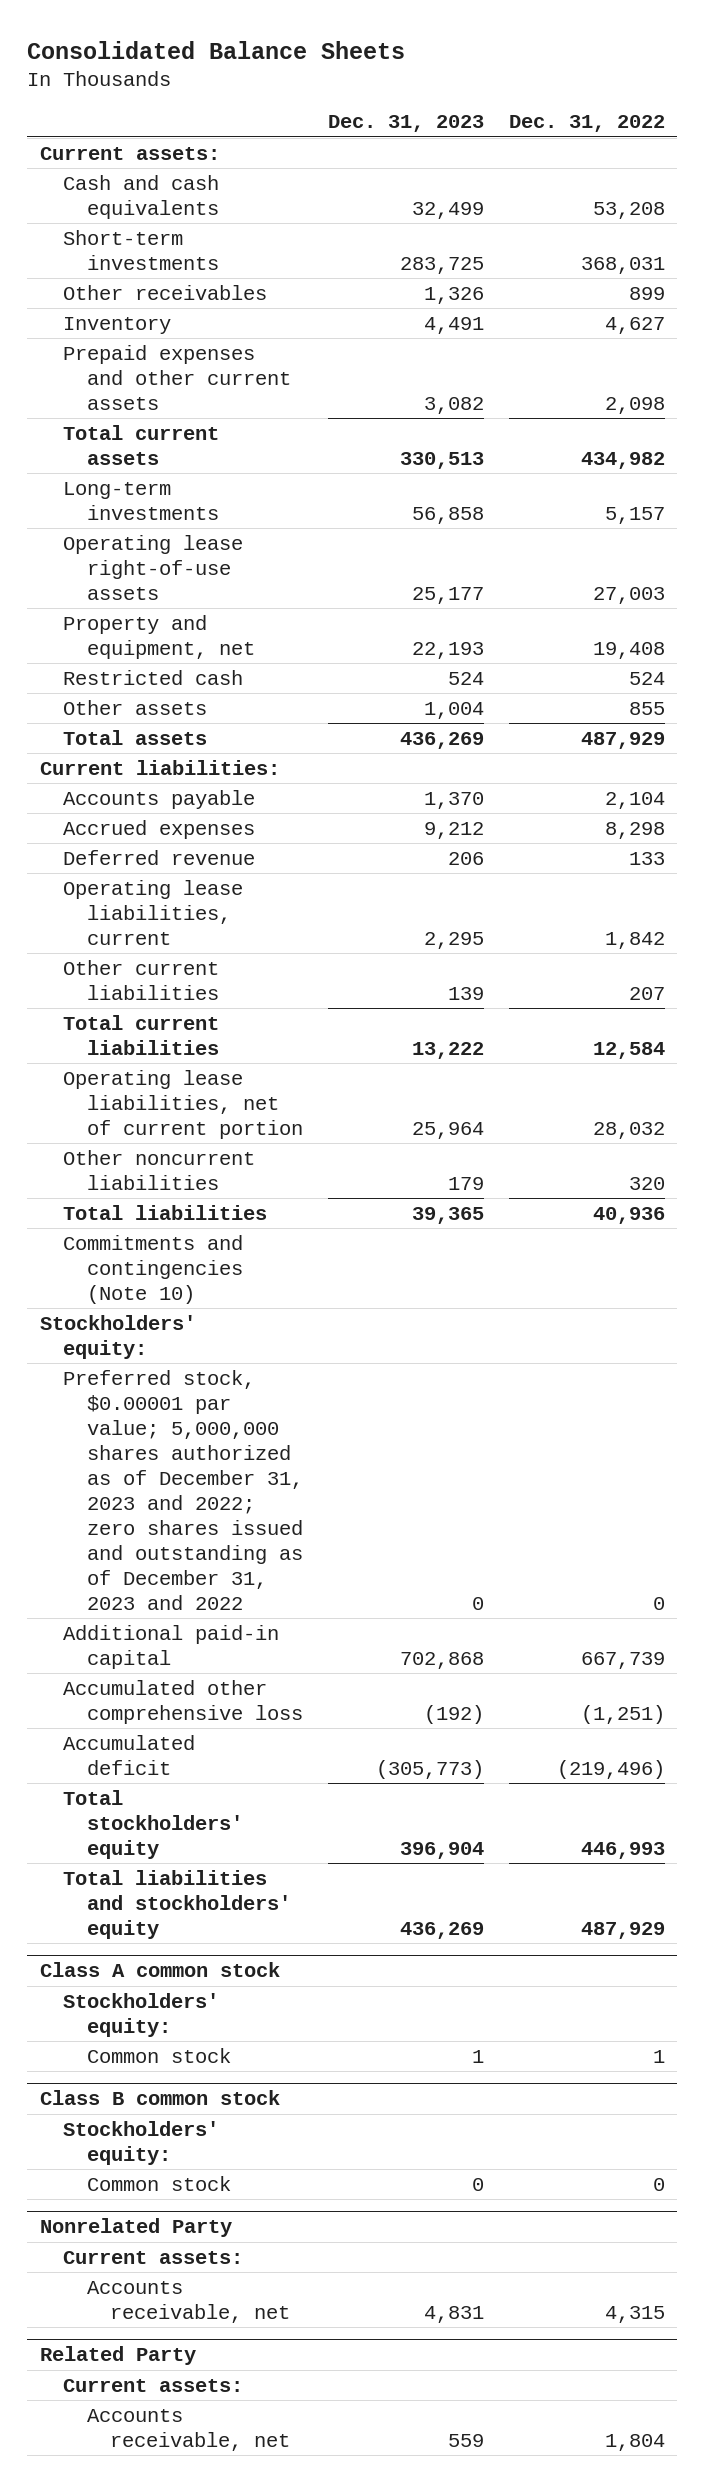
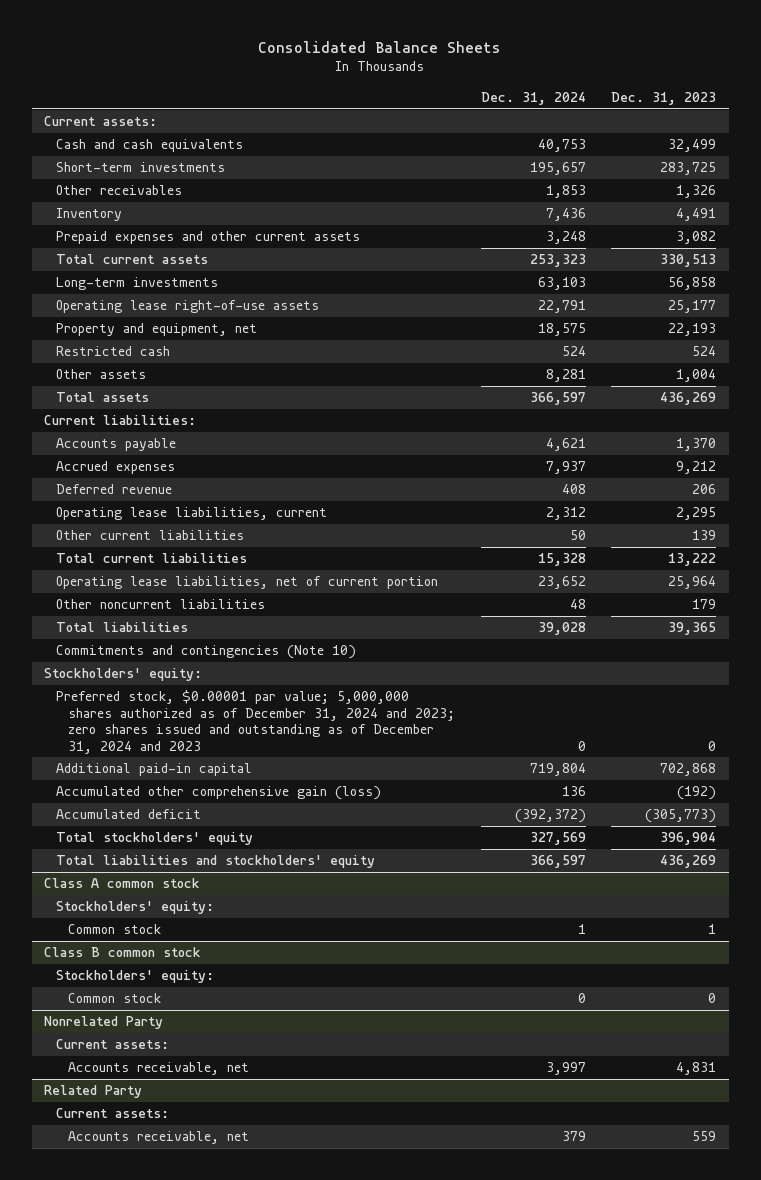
[508,115,665,133] Dec. 31, 2022 -> none
none -> [480,91,586,105] Dec. 31, 2024
[63,1369,303,1610] Preferred stock, $0.00001 par value; 5,000,000 shares authorized as of December 31, 2023 and 2022; zero shares issued and outstanding as of December 31, 2023 and 2022 -> [56,690,456,754] Preferred stock, $0.00001 par value; 5,000,000 shares authorized as of December 31, 2024 and 2023; zero shares issued and outstanding as of December 31, 2024 and 2023
[63,1679,303,1724] Accumulated other comprehensive loss -> [56,786,382,801] Accumulated other comprehensive gain (loss)

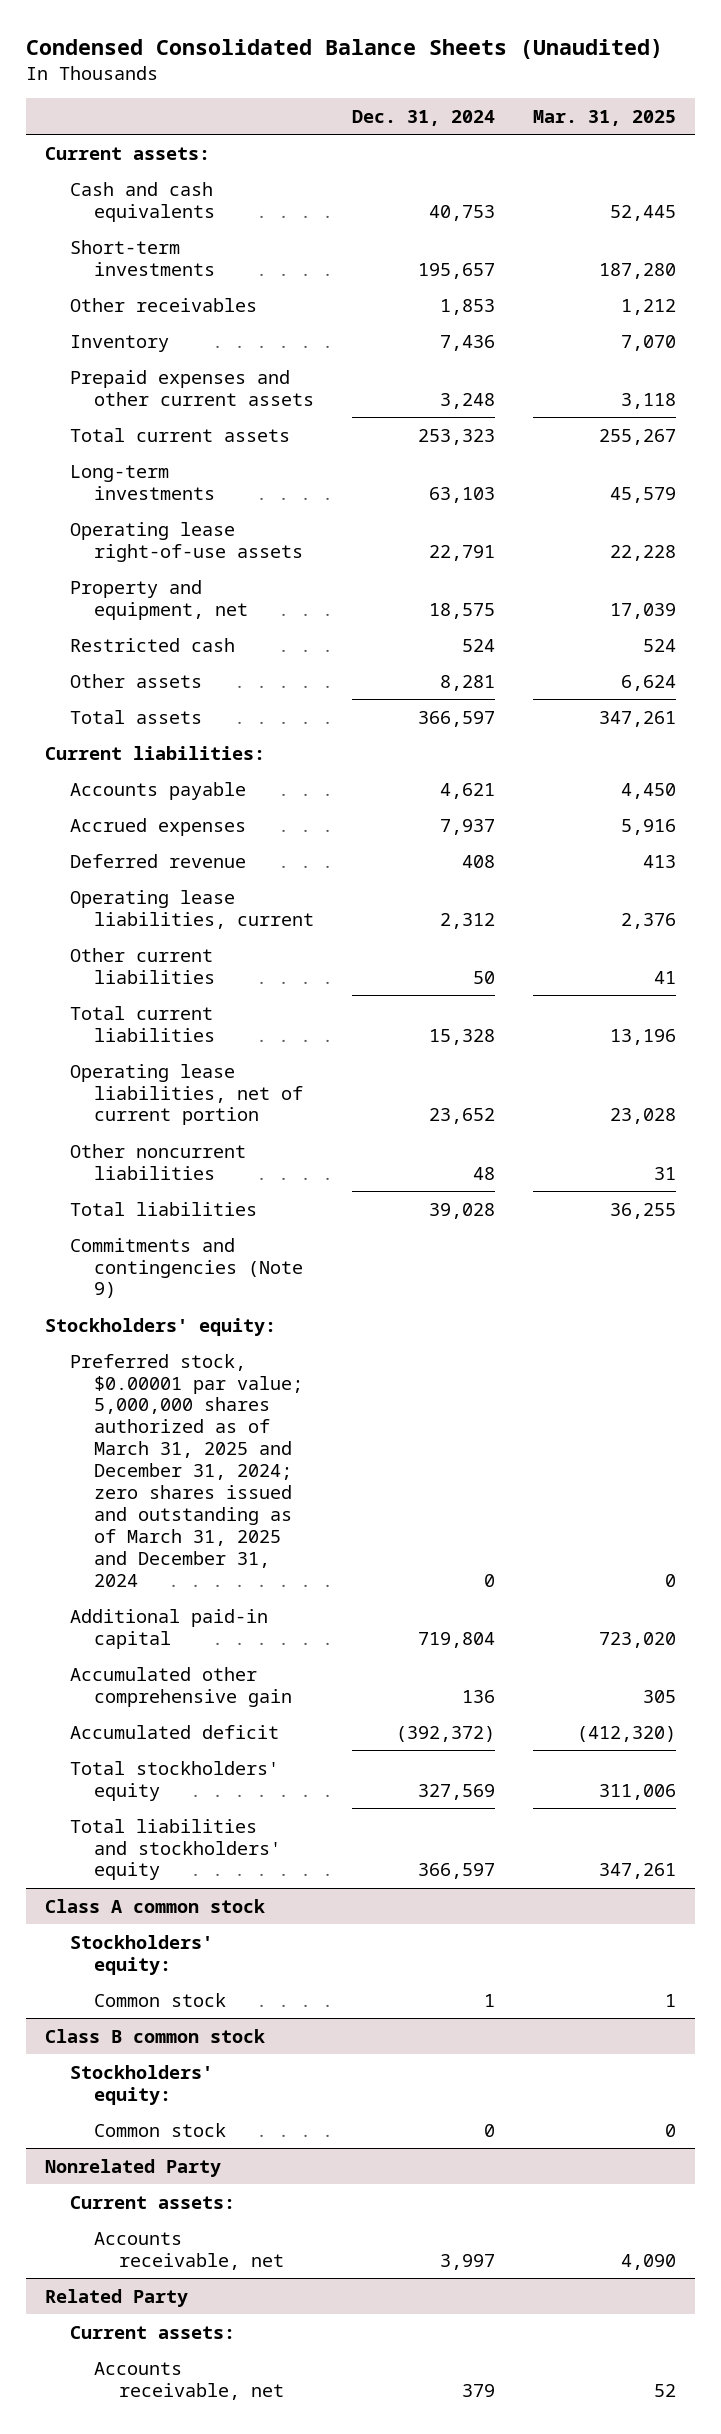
[258,40,502,53] Consolidated Balance Sheets -> [25,38,663,59] Condensed Consolidated Balance Sheets (Unaudited)
[611,91,717,105] Dec. 31, 2023 -> none
none -> [532,110,676,127] Mar. 31, 2025
[56,645,357,660] Commitments and contingencies (Note 10) -> [69,1237,304,1299] Commitments and contingencies (Note 9)
[56,690,456,754] Preferred stock, $0.00001 par value; 5,000,000 shares authorized as of December 31, 2024 and 2023; zero shares issued and outstanding as of December 31, 2024 and 2023 -> [69,1353,304,1587] Preferred stock, $0.00001 par value; 5,000,000 shares authorized as of March 31, 2025 and December 31, 2024; zero shares issued and outstanding as of March 31, 2025 and December 31, 2024
[56,786,382,801] Accumulated other comprehensive gain (loss) -> [69,1666,293,1707] Accumulated other comprehensive gain

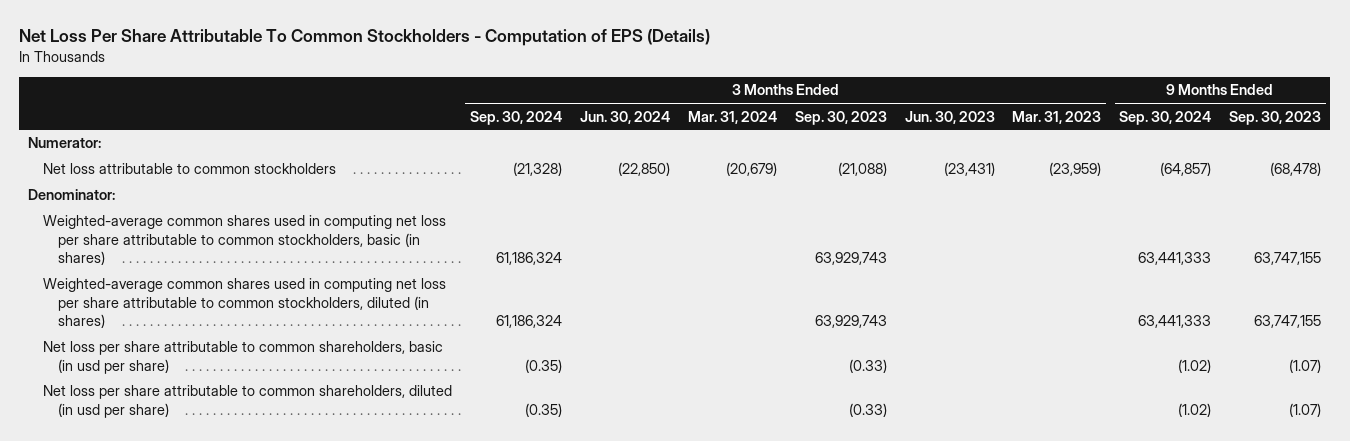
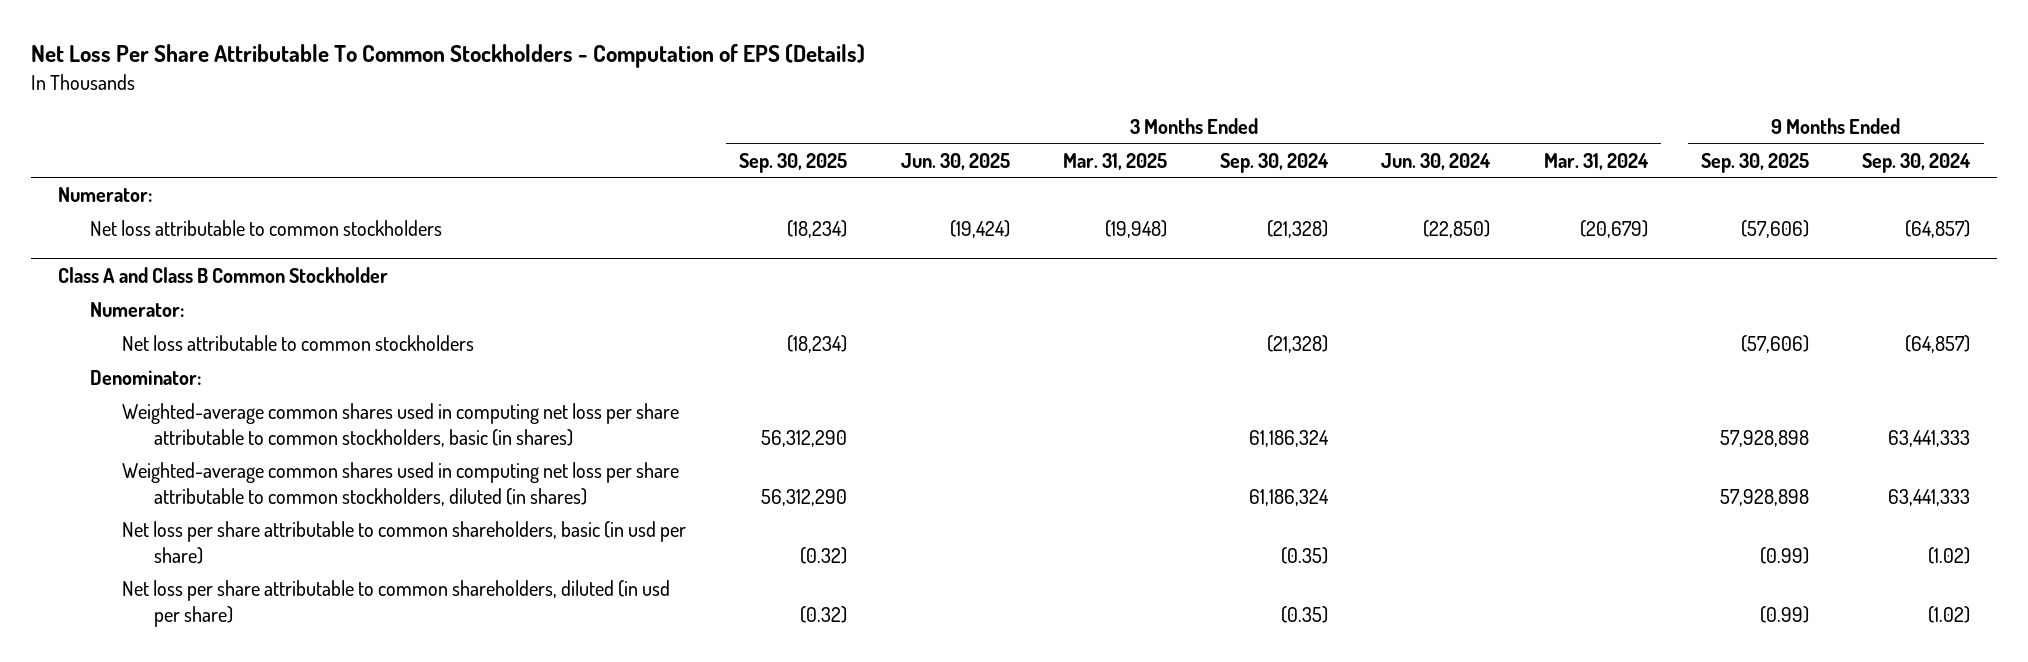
[794,110,887,125] Sep. 30, 2023 -> none
[904,110,995,124] Jun. 30, 2023 -> none
[1012,110,1102,124] Mar. 31, 2023 -> none
[1229,110,1322,125] Sep. 30, 2023 -> none
none -> [739,152,848,173] Sep. 30, 2025
none -> [900,152,1010,170] Jun. 30, 2025
none -> [1062,152,1167,170] Mar. 31, 2025
none -> [1701,152,1810,173] Sep. 30, 2025
none -> [57,267,388,284] Class A and Class B Common Stockholder
none -> [89,302,184,318] Numerator:
none -> [121,335,474,352] Net loss attributable to common stockholders

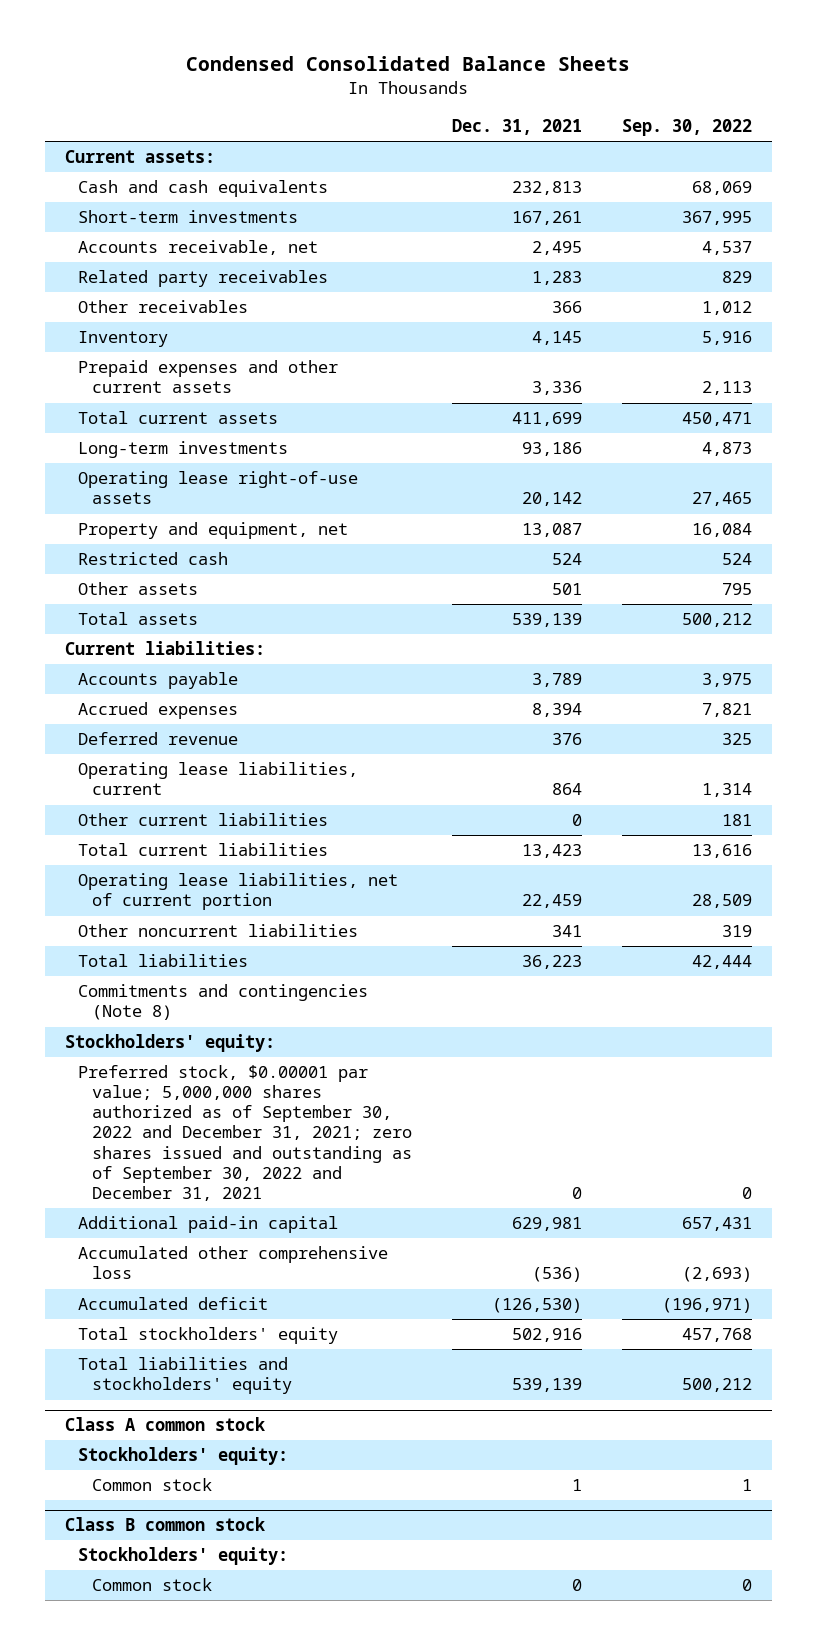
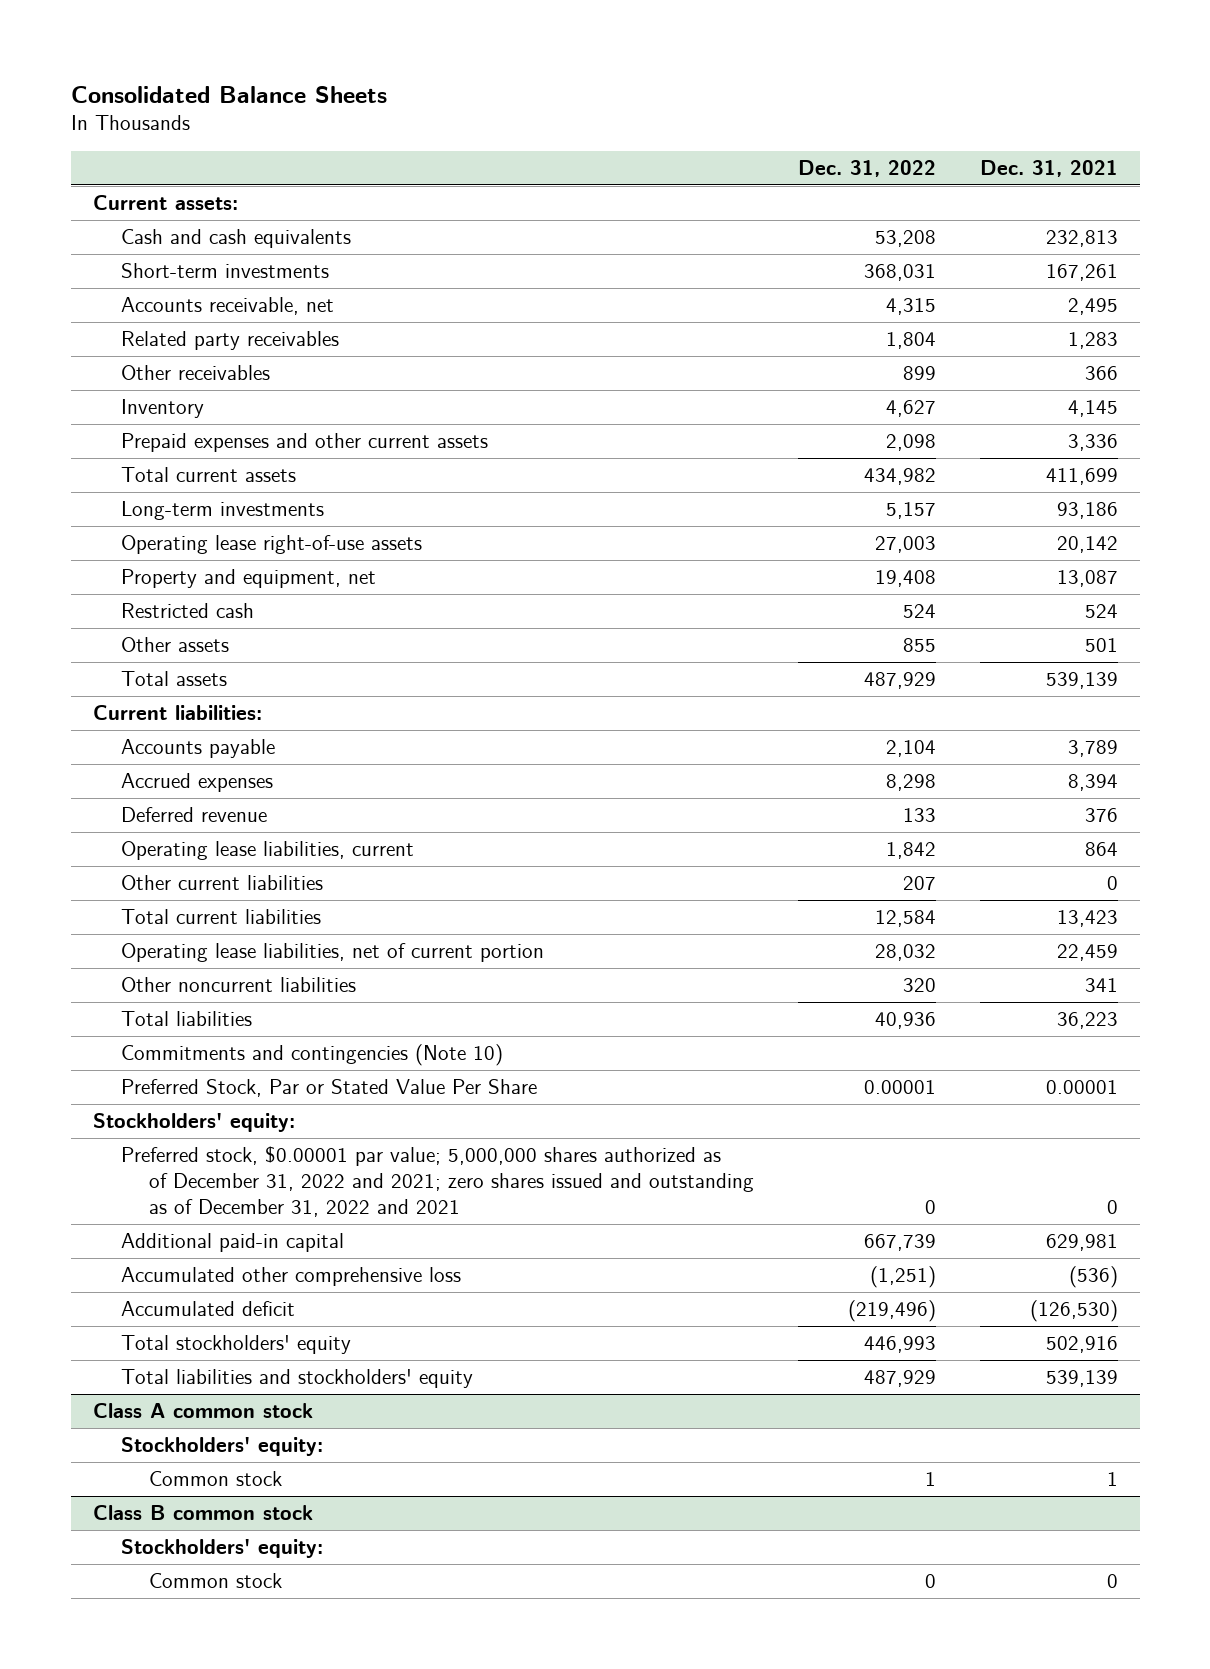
[186,56,631,72] Condensed Consolidated Balance Sheets -> [70,85,387,103] Consolidated Balance Sheets
[621,119,752,137] Sep. 30, 2022 -> none
none -> [797,159,936,177] Dec. 31, 2022
[78,984,369,1021] Commitments and contingencies (Note 8) -> [120,1044,503,1067] Commitments and contingencies (Note 10)
none -> [120,1079,537,1098] Preferred Stock, Par or Stated Value Per Share
[78,1065,412,1201] Preferred stock, $0.00001 par value; 5,000,000 shares authorized as of September 30, 2022 and December 31, 2021; zero shares issued and outstanding as of September 30, 2022 and December 31, 2021 -> [120,1146,754,1218] Preferred stock, $0.00001 par value; 5,000,000 shares authorized as of December 31, 2022 and 2021; zero shares issued and outstanding as of December 31, 2022 and 2021

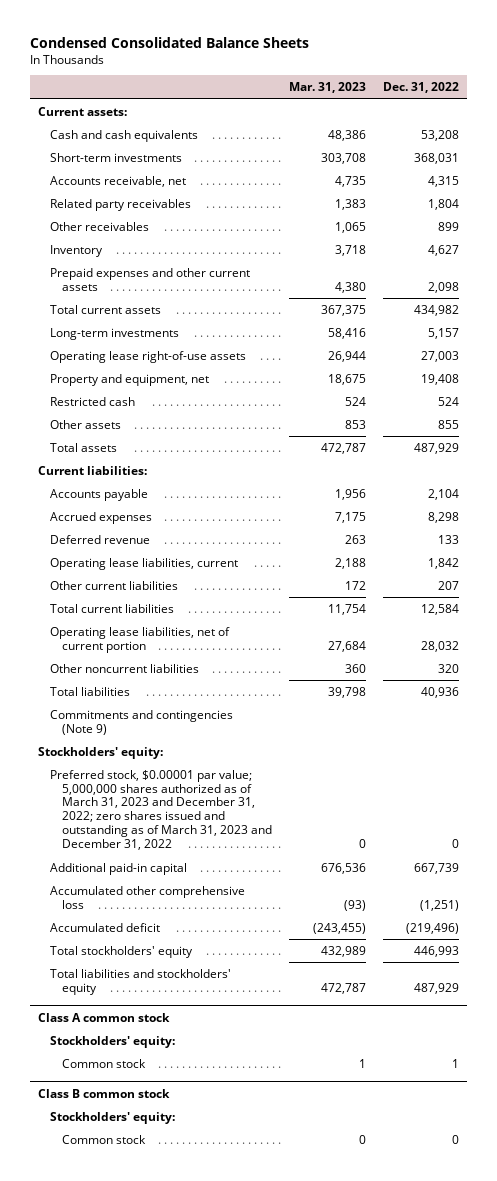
[70,85,387,103] Consolidated Balance Sheets -> [29,37,309,49] Condensed Consolidated Balance Sheets
[979,159,1118,177] Dec. 31, 2021 -> none
none -> [288,82,366,94] Mar. 31, 2023
[120,1079,537,1098] Preferred Stock, Par or Stated Value Per Share -> none
[120,1044,503,1067] Commitments and contingencies (Note 10) -> [50,709,234,735] Commitments and contingencies (Note 9)
[120,1146,754,1218] Preferred stock, $0.00001 par value; 5,000,000 shares authorized as of December 31, 2022 and 2021; zero shares issued and outstanding as of December 31, 2022 and 2021 -> [50,769,273,851] Preferred stock, $0.00001 par value; 5,000,000 shares authorized as of March 31, 2023 and December 31, 2022; zero shares issued and outstanding as of March 31, 2023 and December 31, 2022

